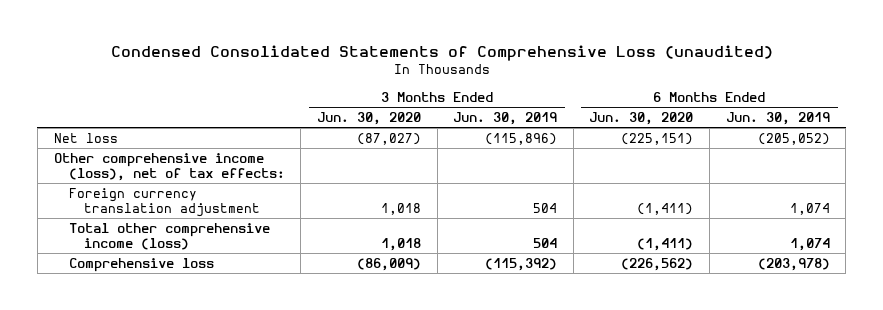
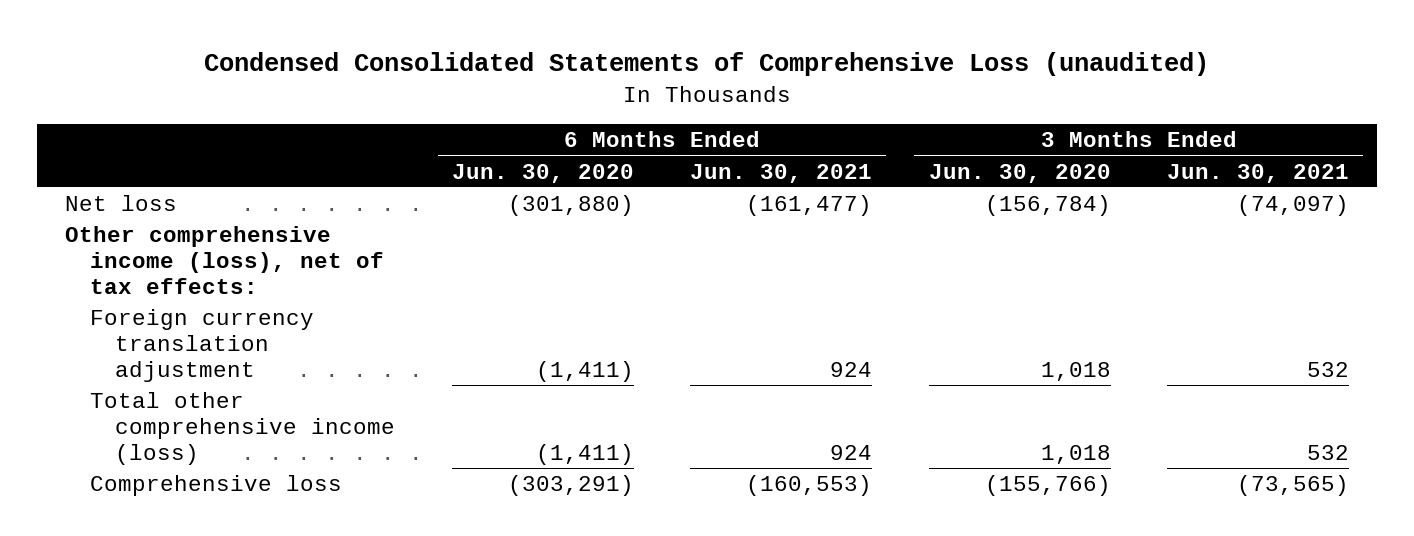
[453,112,558,126] Jun. 30, 2019 -> none
[725,112,830,126] Jun. 30, 2019 -> none
none -> [690,163,873,183] Jun. 30, 2021
none -> [1167,163,1350,183] Jun. 30, 2021
[356,132,421,145] (87,027) -> [984,195,1111,217] (156,784)
[621,132,694,145] (225,151) -> [507,195,634,217] (301,880)
[356,257,421,271] (86,009) -> [984,475,1111,497] (155,766)
[621,257,694,271] (226,562) -> [507,475,634,497] (303,291)

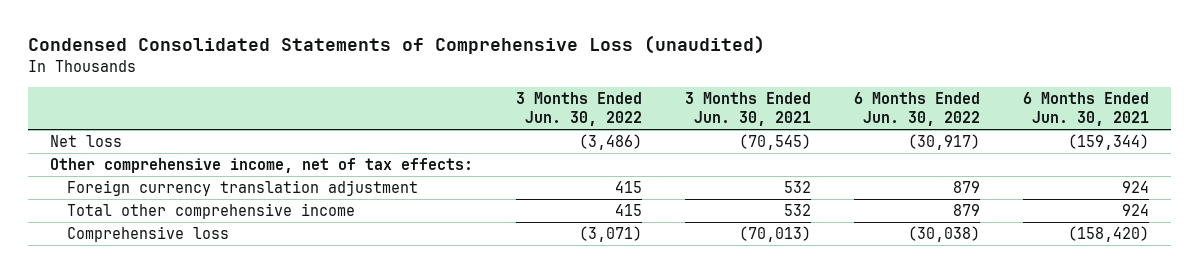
[451,163,634,183] Jun. 30, 2020 -> none
[928,163,1111,183] Jun. 30, 2020 -> none
none -> [515,91,642,126] 3 Months Ended Jun. 30, 2022
none -> [853,91,980,126] 6 Months Ended Jun. 30, 2022
[746,195,873,217] (161,477) -> [1068,134,1150,151] (159,344)
[1237,195,1350,217] (74,097) -> [738,134,811,151] (70,545)
[64,226,385,295] Other comprehensive income (loss), net of tax effects: -> [49,158,473,174] Other comprehensive income, net of tax effects:
[90,392,396,466] Total other comprehensive income (loss) -> [67,203,356,220] Total other comprehensive income
[746,475,873,497] (160,553) -> [1068,226,1150,243] (158,420)
[1237,475,1350,497] (73,565) -> [738,226,811,243] (70,013)

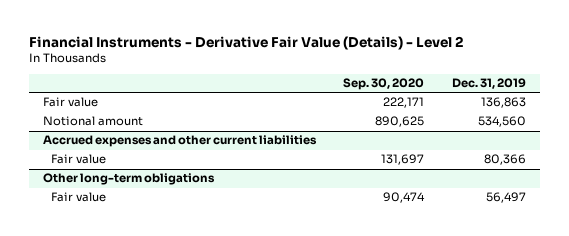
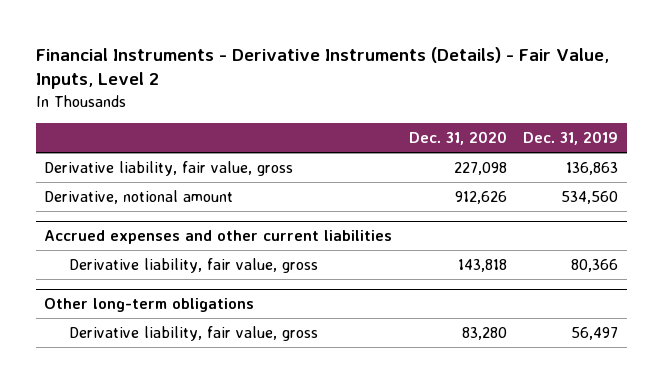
[28,35,464,50] Financial Instruments - Derivative Fair Value (Details) - Level 2 -> [35,46,609,90] Financial Instruments - Derivative Instruments (Details) - Fair Value, Inputs, Level 2
[343,78,425,91] Sep. 30, 2020 -> none
none -> [408,131,507,146] Dec. 31, 2020
[42,97,98,108] Fair value -> [44,161,294,177] Derivative liability, fair value, gross
[42,116,143,127] Notional amount -> [44,190,234,205] Derivative, notional amount
[50,154,106,165] Fair value -> [69,258,319,274] Derivative liability, fair value, gross
[50,192,106,203] Fair value -> [69,326,319,342] Derivative liability, fair value, gross

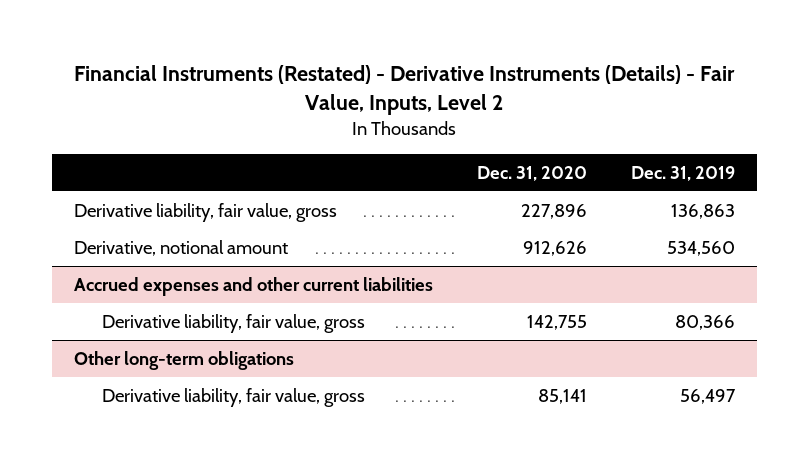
[35,46,609,90] Financial Instruments - Derivative Instruments (Details) - Fair Value, Inputs, Level 2 -> [74,65,736,116] Financial Instruments (Restated) - Derivative Instruments (Details) - Fair Value, Inputs, Level 2
[453,162,507,176] 227,098 -> [520,203,587,219] 227,896
[457,259,507,273] 143,818 -> [526,314,587,330] 142,755
[461,327,507,341] 83,280 -> [537,388,587,404] 85,141

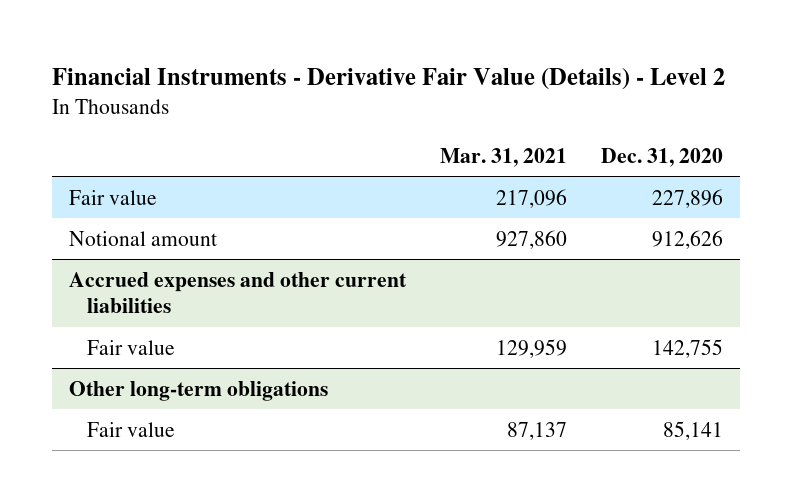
[74,65,736,116] Financial Instruments (Restated) - Derivative Instruments (Details) - Fair Value, Inputs, Level 2 -> [51,67,725,90] Financial Instruments - Derivative Fair Value (Details) - Level 2
[630,165,735,181] Dec. 31, 2019 -> none
none -> [439,147,567,167] Mar. 31, 2021
[74,202,338,222] Derivative liability, fair value, gross -> [68,189,157,205] Fair value
[74,239,289,256] Derivative, notional amount -> [68,230,217,246] Notional amount
[101,313,365,333] Derivative liability, fair value, gross -> [86,339,175,355] Fair value
[101,387,365,407] Derivative liability, fair value, gross -> [86,421,175,437] Fair value

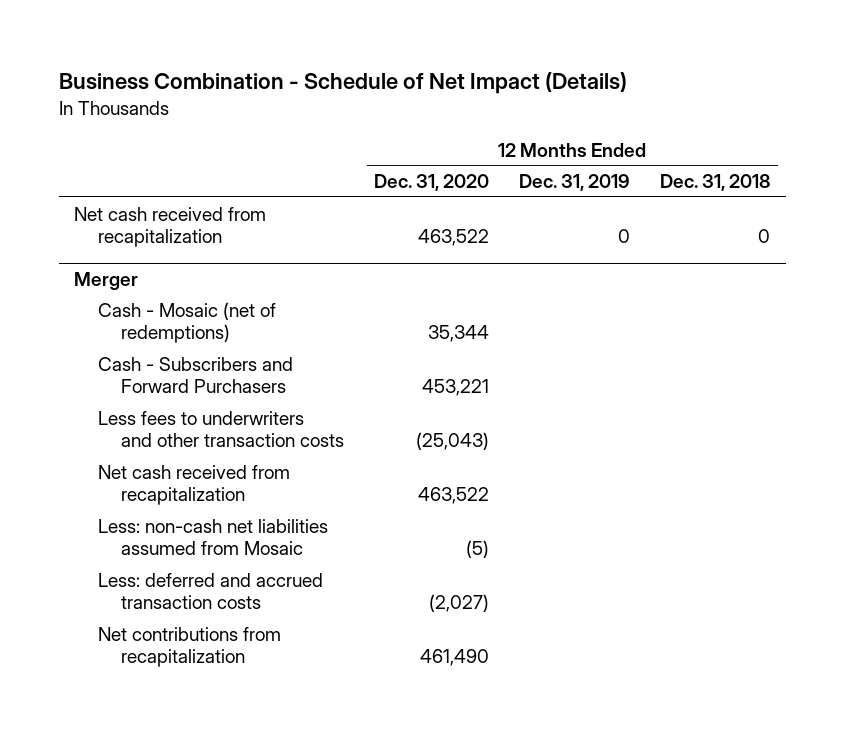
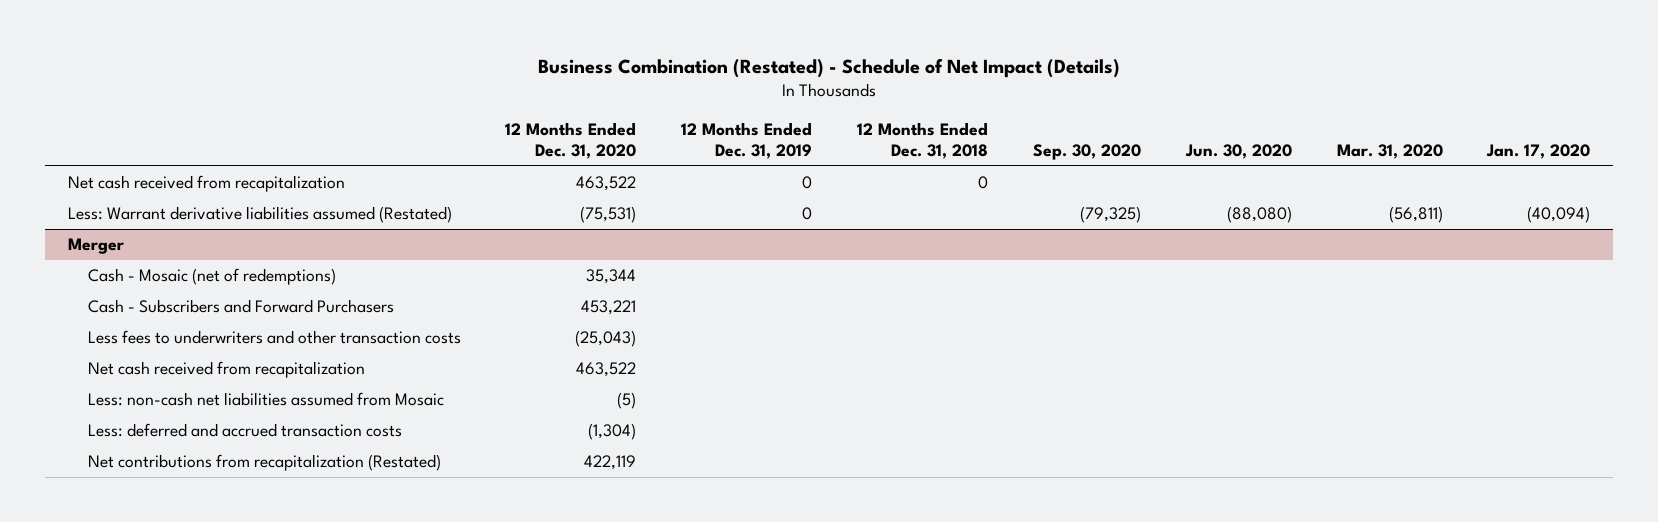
[59,71,628,94] Business Combination - Schedule of Net Impact (Details) -> [538,58,1121,78] Business Combination (Restated) - Schedule of Net Impact (Details)
none -> [1032,144,1141,161] Sep. 30, 2020
none -> [1184,144,1292,160] Jun. 30, 2020
none -> [1336,144,1443,160] Mar. 31, 2020
none -> [1486,144,1591,160] Jan. 17, 2020
none -> [67,206,452,224] Less: Warrant derivative liabilities assumed (Restated)
[429,593,490,612] (2,027) -> [588,423,637,441] (1,304)
[97,626,281,667] Net contributions from recapitalization -> [87,454,441,472] Net contributions from recapitalization (Restated)
[420,648,490,666] 461,490 -> [584,455,637,471] 422,119

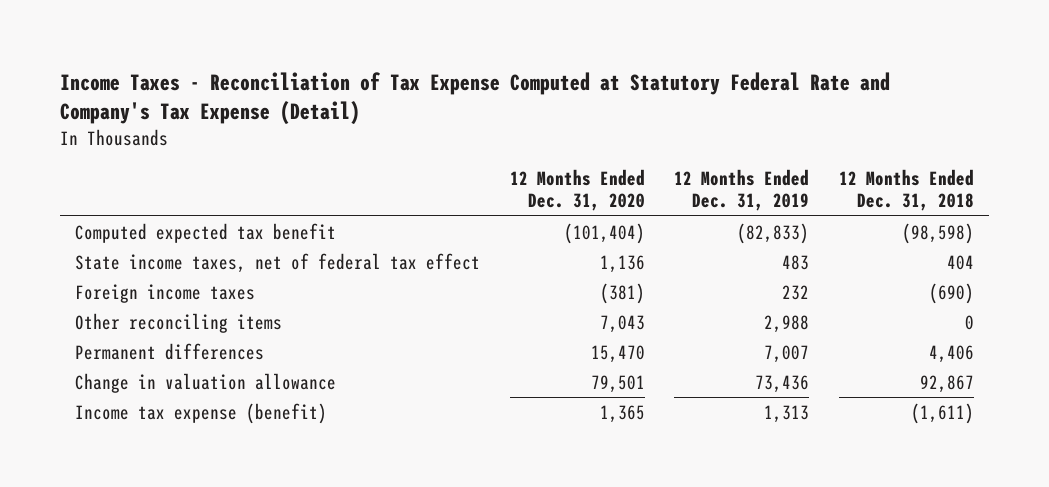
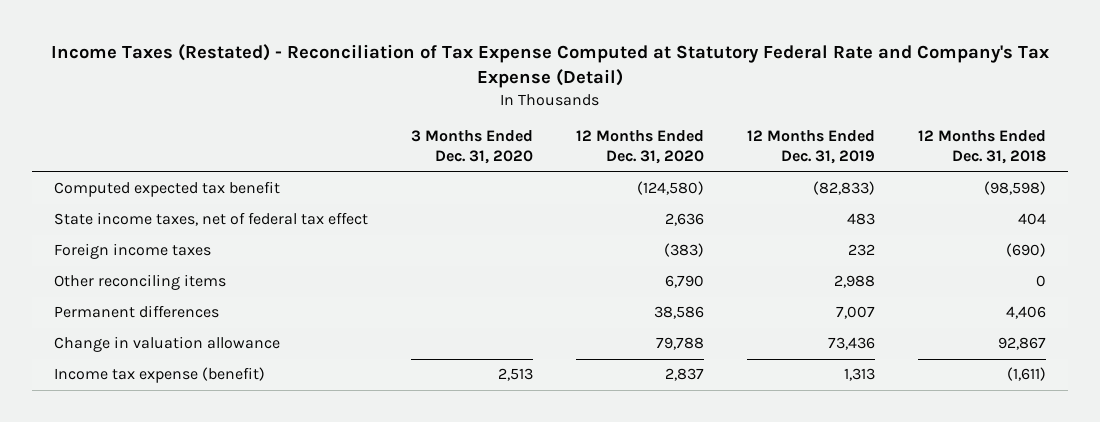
[60,71,891,126] Income Taxes - Reconciliation of Tax Expense Computed at Statutory Federal Rate and Company's Tax Expense (Detail) -> [51,43,1050,88] Income Taxes (Restated) - Reconciliation of Tax Expense Computed at Statutory Federal Rate and Company's Tax Expense (Detail)
none -> [411,130,534,165] 3 Months Ended Dec. 31, 2020
[563,222,645,244] (101,404) -> [637,181,705,196] (124,580)
[599,254,645,273] 1,136 -> [665,213,705,227] 2,636
[599,282,645,304] (381) -> [664,243,705,258] (383)
[599,314,645,333] 7,043 -> [665,275,705,289] 6,790
[590,344,645,363] 15,470 -> [654,306,705,320] 38,586
[590,374,645,393] 79,501 -> [656,337,705,351] 79,788
[599,404,645,423] 1,365 -> [665,368,705,382] 2,837

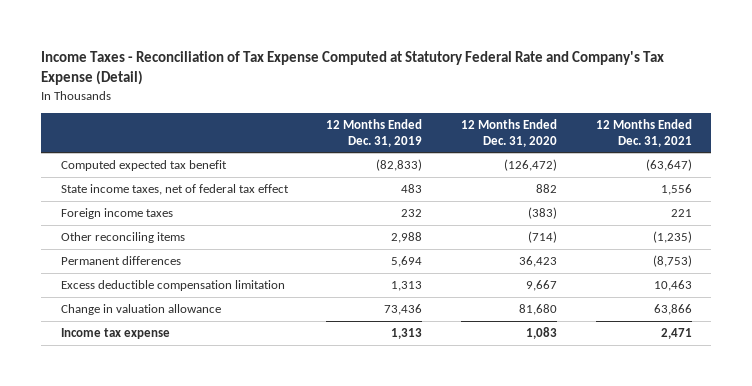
[51,43,1050,88] Income Taxes (Restated) - Reconciliation of Tax Expense Computed at Statutory Federal Rate and Company's Tax Expense (Detail) -> [41,50,665,86] Income Taxes - Reconciliation of Tax Expense Computed at Statutory Federal Rate and Company's Tax Expense (Detail)
[411,130,534,165] 3 Months Ended Dec. 31, 2020 -> none
[918,130,1047,165] 12 Months Ended Dec. 31, 2018 -> none
none -> [595,119,692,147] 12 Months Ended Dec. 31, 2021
[637,181,705,196] (124,580) -> [504,159,558,172] (126,472)
[665,213,705,227] 2,636 -> [536,184,558,194] 882
[665,275,705,289] 6,790 -> [528,231,558,244] (714)
[654,306,705,320] 38,586 -> [519,256,558,268] 36,423
[836,306,876,320] 7,007 -> [391,256,423,268] 5,694
none -> [60,280,285,292] Excess deductible compensation limitation
[656,337,705,351] 79,788 -> [519,304,558,316] 81,680
[53,367,265,384] Income tax expense (benefit) -> [60,328,170,340] Income tax expense
[665,368,705,382] 2,837 -> [526,327,558,340] 1,083

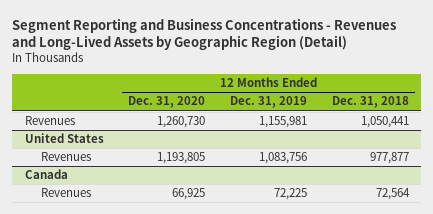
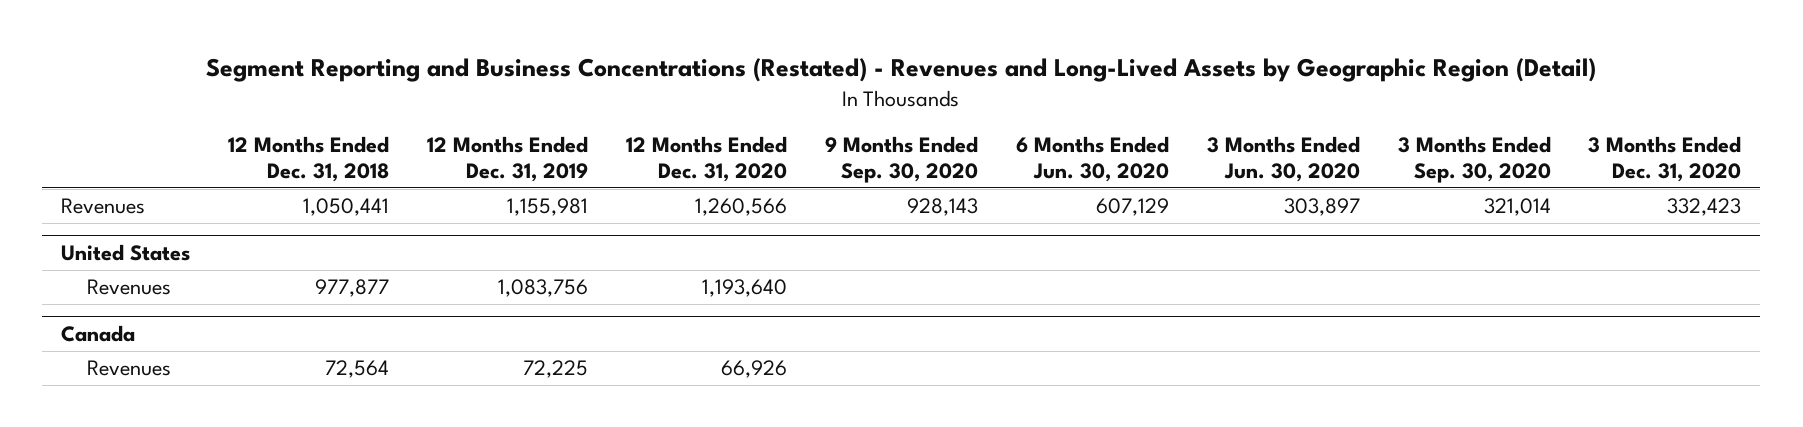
[12,17,397,51] Segment Reporting and Business Concentrations - Revenues and Long-Lived Assets by Geographic Region (Detail) -> [206,58,1597,83] Segment Reporting and Business Concentrations (Restated) - Revenues and Long-Lived Assets by Geographic Region (Detail)
none -> [824,136,978,183] 9 Months Ended Sep. 30, 2020
none -> [1015,136,1169,182] 6 Months Ended Jun. 30, 2020
none -> [1206,136,1360,182] 3 Months Ended Jun. 30, 2020
none -> [1397,136,1551,183] 3 Months Ended Sep. 30, 2020
none -> [1588,136,1742,182] 3 Months Ended Dec. 31, 2020
[157,116,206,129] 1,260,730 -> [694,198,787,217] 1,260,566
[157,152,206,165] 1,193,805 -> [701,279,787,298] 1,193,640
[172,188,206,201] 66,925 -> [720,360,787,379] 66,926

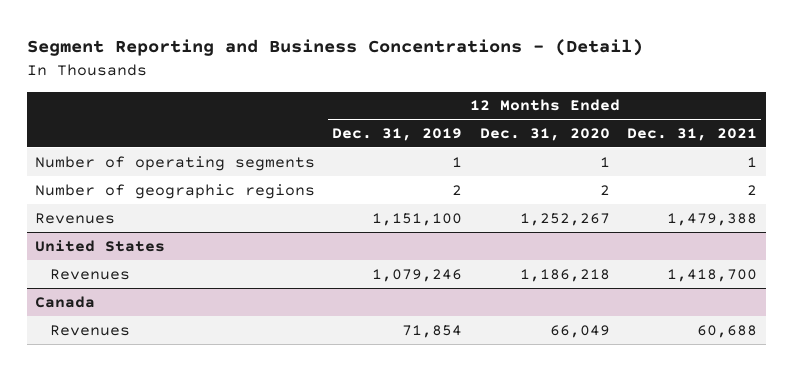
[206,58,1597,83] Segment Reporting and Business Concentrations (Restated) - Revenues and Long-Lived Assets by Geographic Region (Detail) -> [26,39,643,57] Segment Reporting and Business Concentrations - (Detail)
[228,136,390,182] 12 Months Ended Dec. 31, 2018 -> none
[824,136,978,183] 9 Months Ended Sep. 30, 2020 -> none
[1015,136,1169,182] 6 Months Ended Jun. 30, 2020 -> none
[1206,136,1360,182] 3 Months Ended Jun. 30, 2020 -> none
[1397,136,1551,183] 3 Months Ended Sep. 30, 2020 -> none
[1588,136,1742,182] 3 Months Ended Dec. 31, 2020 -> none
none -> [626,127,757,141] Dec. 31, 2021
none -> [35,155,316,171] Number of operating segments
none -> [35,183,316,199] Number of geographic regions
[506,198,588,217] 1,155,981 -> [372,212,463,226] 1,151,100
[694,198,787,217] 1,260,566 -> [519,212,610,226] 1,252,267
[497,279,588,298] 1,083,756 -> [372,268,463,282] 1,079,246
[701,279,787,298] 1,193,640 -> [519,268,610,282] 1,186,218
[522,360,588,379] 72,225 -> [402,324,463,338] 71,854
[720,360,787,379] 66,926 -> [549,324,610,338] 66,049

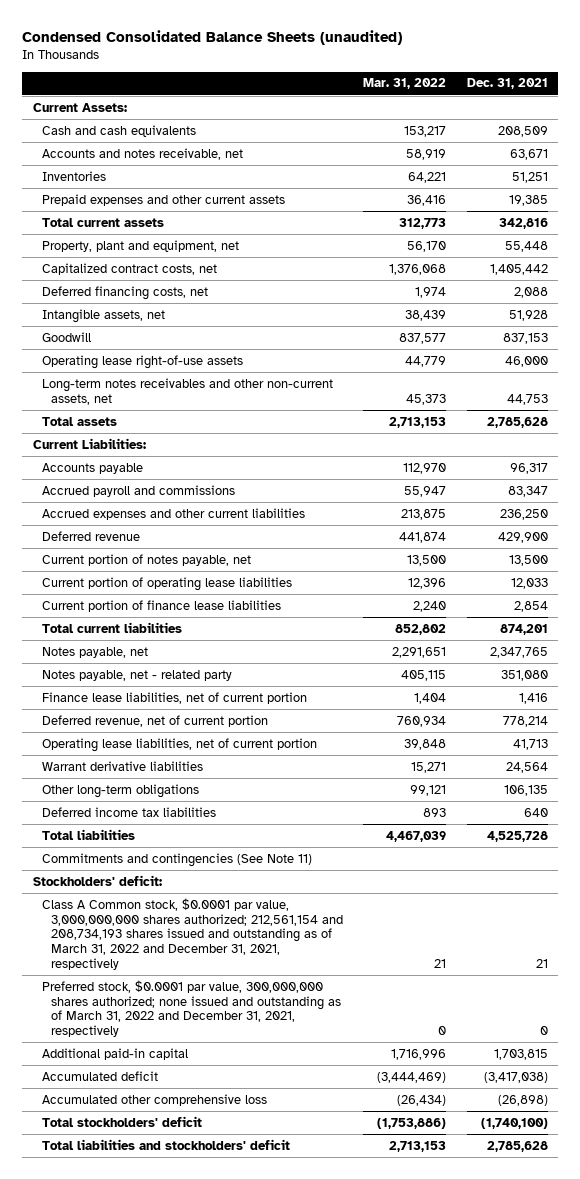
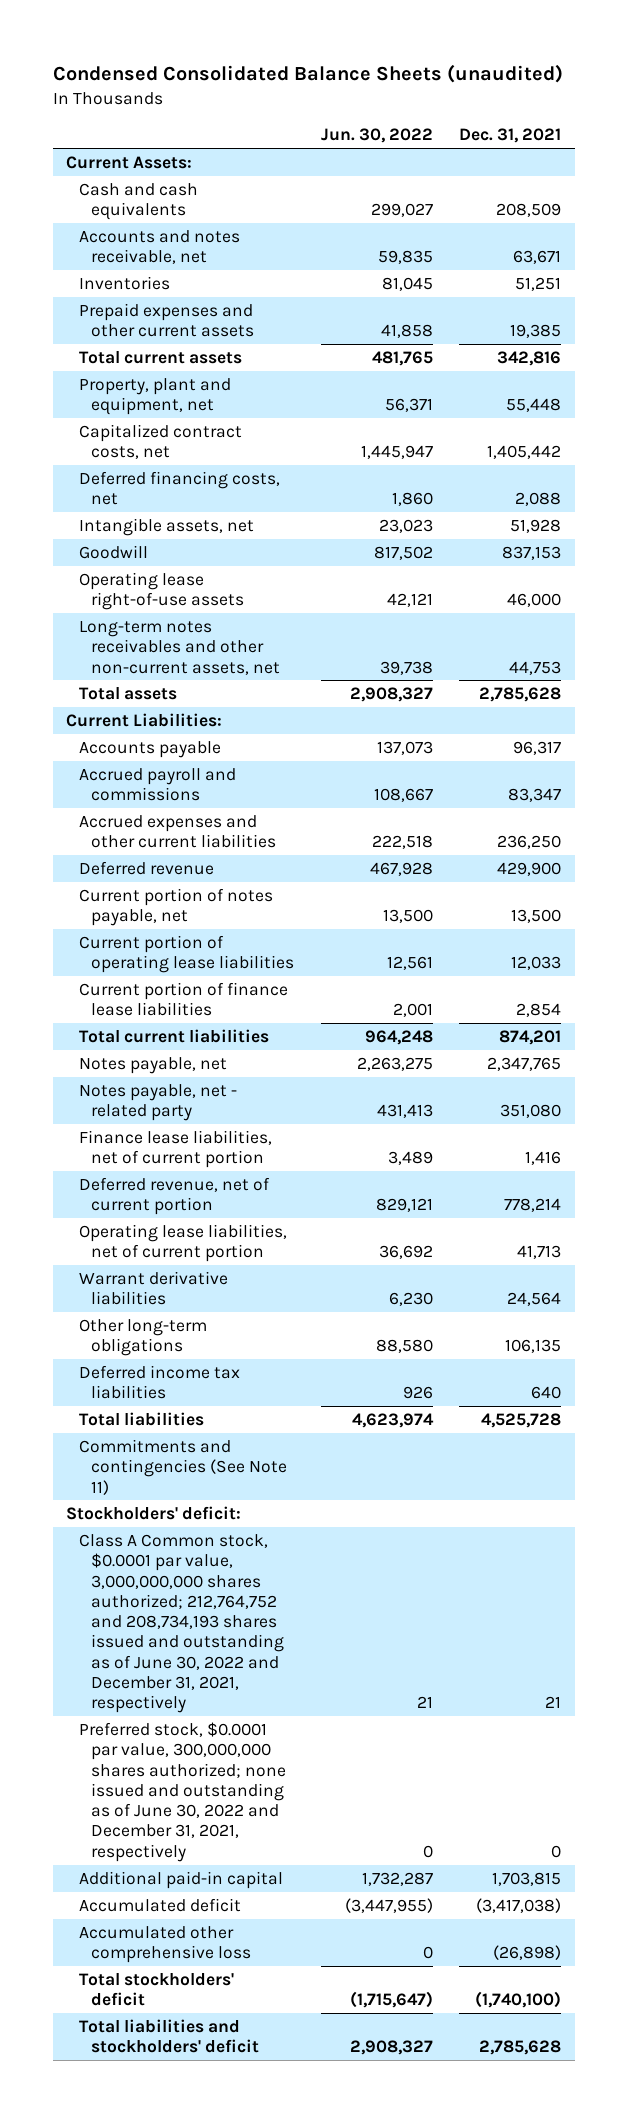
[363,78,447,90] Mar. 31, 2022 -> none
none -> [320,128,433,144] Jun. 30, 2022
[41,897,343,970] Class A Common stock, $0.0001 par value, 3,000,000,000 shares authorized; 212,561,154 and 208,734,193 shares issued and outstanding as of March 31, 2022 and December 31, 2021, respectively -> [78,1533,285,1714] Class A Common stock, $0.0001 par value, 3,000,000,000 shares authorized; 212,764,752 and 208,734,193 shares issued and outstanding as of June 30, 2022 and December 31, 2021, respectively
[41,979,341,1038] Preferred stock, $0.0001 par value, 300,000,000 shares authorized; none issued and outstanding as of March 31, 2022 and December 31, 2021, respectively -> [78,1721,287,1862] Preferred stock, $0.0001 par value, 300,000,000 shares authorized; none issued and outstanding as of June 30, 2022 and December 31, 2021, respectively

